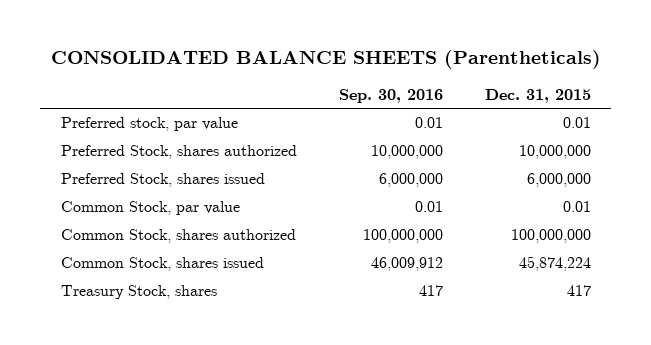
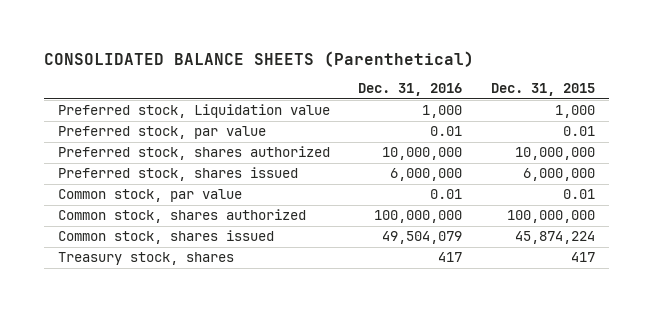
[50,50,601,70] CONSOLIDATED BALANCE SHEETS (Parentheticals) -> [44,50,475,67] CONSOLIDATED BALANCE SHEETS (Parenthetical)
[338,88,443,103] Sep. 30, 2016 -> none
none -> [358,83,463,97] Dec. 31, 2016
none -> [58,104,331,119] Preferred stock, Liquidation value
[60,145,297,160] Preferred Stock, shares authorized -> [58,146,331,161] Preferred stock, shares authorized
[60,173,265,188] Preferred Stock, shares issued -> [58,167,299,182] Preferred stock, shares issued
[60,201,240,216] Common Stock, par value -> [58,189,243,203] Common stock, par value
[60,229,296,244] Common Stock, shares authorized -> [58,209,307,224] Common stock, shares authorized
[60,257,264,272] Common Stock, shares issued -> [58,230,275,245] Common stock, shares issued
[60,285,217,300] Treasury Stock, shares -> [58,252,235,266] Treasury stock, shares

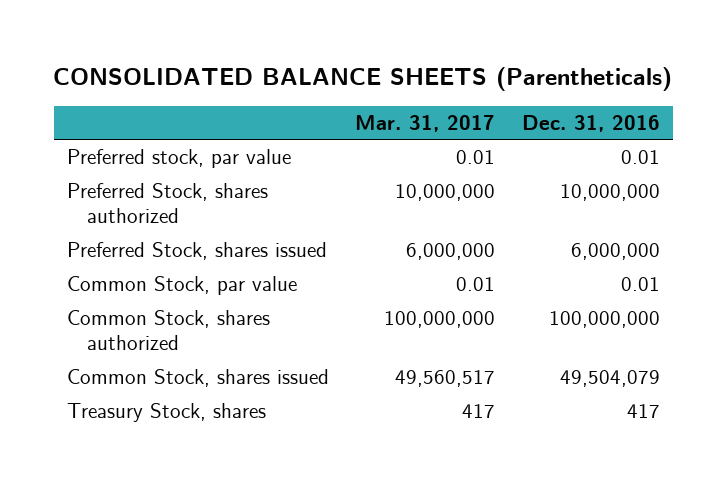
[44,50,475,67] CONSOLIDATED BALANCE SHEETS (Parenthetical) -> [53,67,673,92] CONSOLIDATED BALANCE SHEETS (Parentheticals)
[490,83,595,97] Dec. 31, 2015 -> none
none -> [355,114,496,132] Mar. 31, 2017
[58,104,331,119] Preferred stock, Liquidation value -> none
[58,146,331,161] Preferred stock, shares authorized -> [66,182,268,223] Preferred Stock, shares authorized
[58,167,299,182] Preferred stock, shares issued -> [66,241,327,260] Preferred Stock, shares issued
[58,189,243,203] Common stock, par value -> [66,275,297,295] Common Stock, par value
[58,209,307,224] Common stock, shares authorized -> [66,309,270,350] Common Stock, shares authorized
[58,230,275,245] Common stock, shares issued -> [66,368,329,387] Common Stock, shares issued
[58,252,235,266] Treasury stock, shares -> [66,402,266,422] Treasury Stock, shares

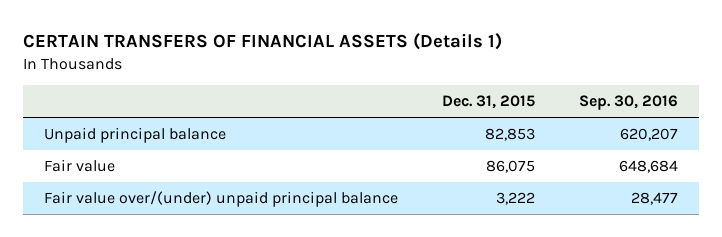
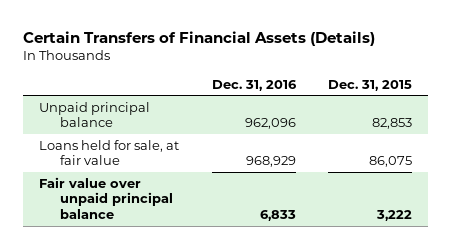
[22,33,502,51] CERTAIN TRANSFERS OF FINANCIAL ASSETS (Details 1) -> [23,31,376,47] Certain Transfers of Financial Assets (Details)
[578,95,678,111] Sep. 30, 2016 -> none
none -> [211,79,297,91] Dec. 31, 2016
[44,159,116,173] Fair value -> [39,139,180,166] Loans held for sale, at fair value
[44,191,399,208] Fair value over/(under) unpaid principal balance -> [39,176,173,220] Fair value over unpaid principal balance

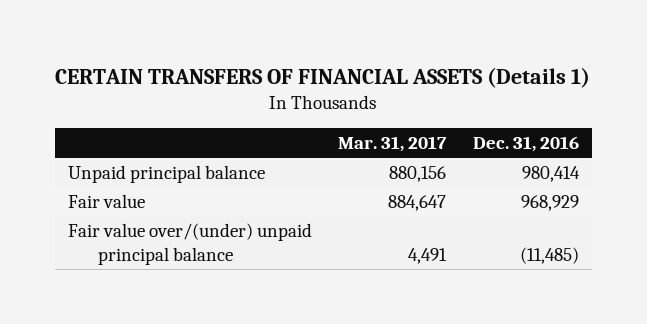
[23,31,376,47] Certain Transfers of Financial Assets (Details) -> [55,66,591,88] CERTAIN TRANSFERS OF FINANCIAL ASSETS (Details 1)
[328,79,413,91] Dec. 31, 2015 -> none
none -> [338,135,448,152] Mar. 31, 2017
[244,118,296,130] 962,096 -> [521,165,580,182] 980,414
[39,139,180,166] Loans held for sale, at fair value -> [68,193,146,208] Fair value
[39,176,173,220] Fair value over unpaid principal balance -> [68,222,313,265] Fair value over/(under) unpaid principal balance
[259,210,296,222] 6,833 -> [519,246,579,264] (11,485)

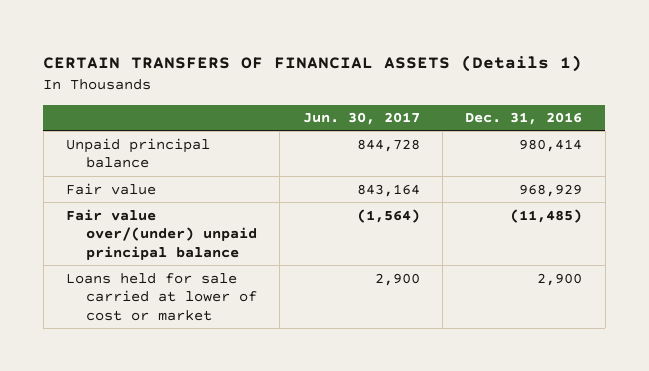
[338,135,448,152] Mar. 31, 2017 -> none
none -> [302,112,420,126] Jun. 30, 2017
none -> [66,272,258,322] Loans held for sale carried at lower of cost or market

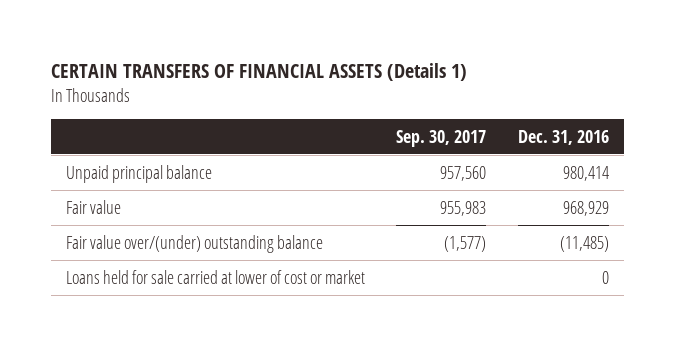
[302,112,420,126] Jun. 30, 2017 -> none
none -> [396,129,487,147] Sep. 30, 2017
[66,208,258,261] Fair value over/(under) unpaid principal balance -> [66,234,324,253] Fair value over/(under) outstanding balance
[537,272,583,286] 2,900 -> [601,270,609,284] 0

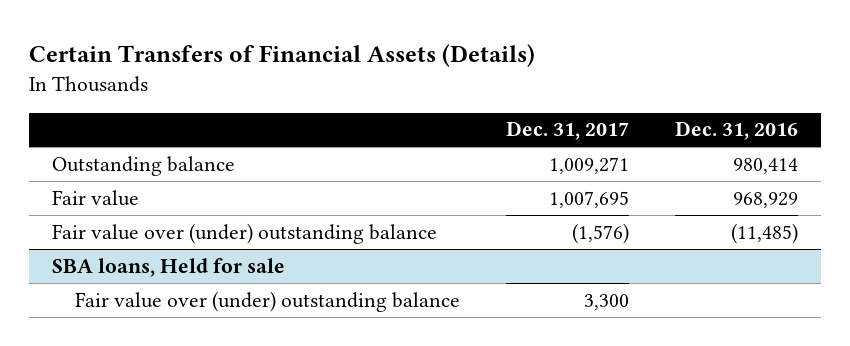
[50,62,467,81] CERTAIN TRANSFERS OF FINANCIAL ASSETS (Details 1) -> [28,44,535,68] Certain Transfers of Financial Assets (Details)
[396,129,487,147] Sep. 30, 2017 -> none
none -> [505,121,629,141] Dec. 31, 2017
[66,164,213,183] Unpaid principal balance -> [51,155,235,176] Outstanding balance
[66,269,366,284] Loans held for sale carried at lower of cost or market -> none
[66,234,324,253] Fair value over/(under) outstanding balance -> [51,222,437,244] Fair value over (under) outstanding balance
none -> [51,257,285,277] SBA loans, Held for sale
none -> [74,290,460,312] Fair value over (under) outstanding balance

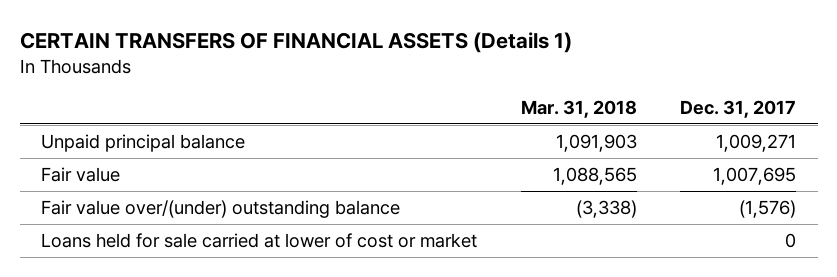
[28,44,535,68] Certain Transfers of Financial Assets (Details) -> [19,32,572,54] CERTAIN TRANSFERS OF FINANCIAL ASSETS (Details 1)
[674,121,798,141] Dec. 31, 2016 -> none
none -> [520,99,637,118] Mar. 31, 2018
[51,155,235,176] Outstanding balance -> [41,133,246,152] Unpaid principal balance
[51,257,285,277] SBA loans, Held for sale -> none
[74,290,460,312] Fair value over (under) outstanding balance -> none
[51,222,437,244] Fair value over (under) outstanding balance -> [41,199,401,218] Fair value over/(under) outstanding balance
none -> [41,232,478,248] Loans held for sale carried at lower of cost or market

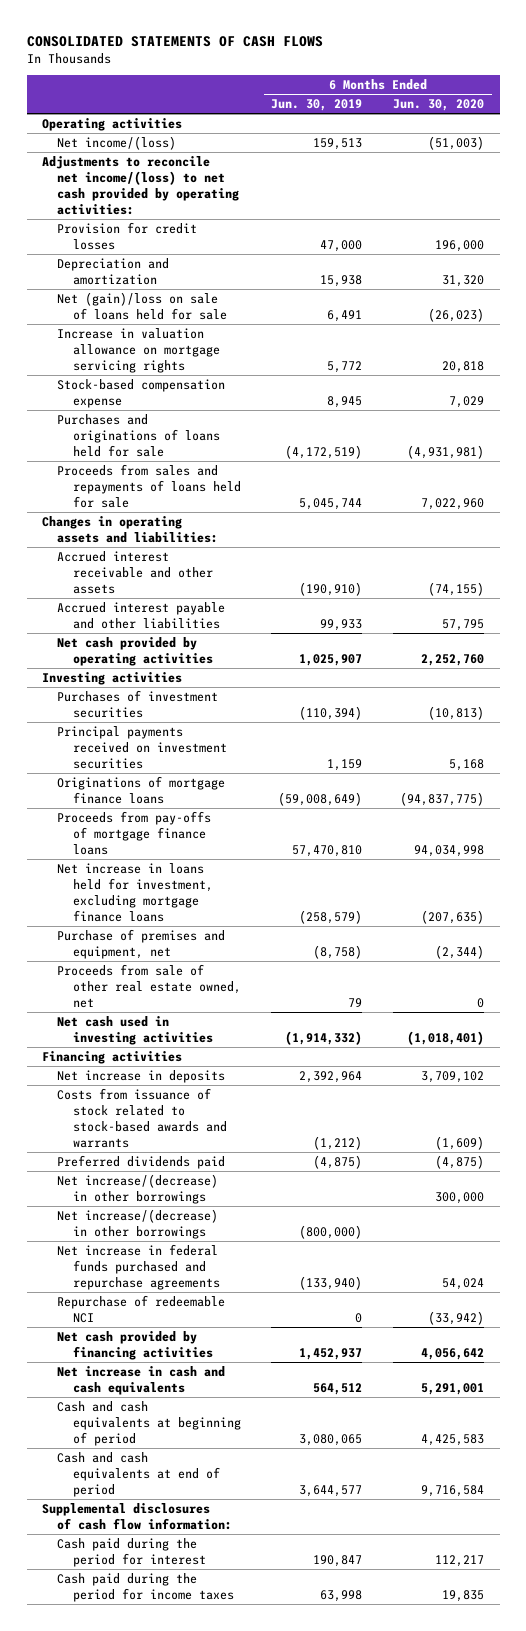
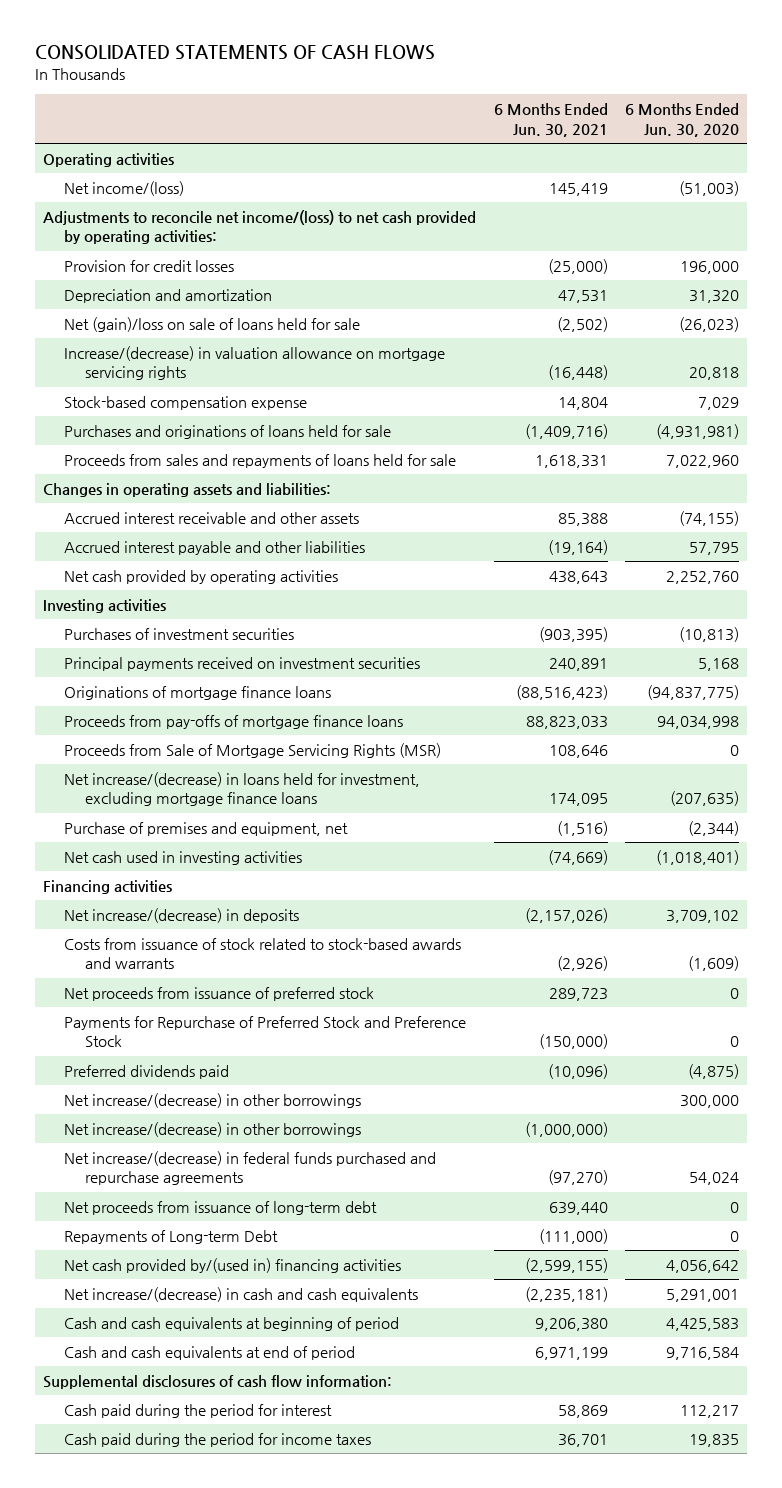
[271,98,363,111] Jun. 30, 2019 -> none
none -> [493,103,608,137] 6 Months Ended Jun. 30, 2021
[57,327,220,373] Increase in valuation allowance on mortgage servicing rights -> [63,346,445,381] Increase/(decrease) in valuation allowance on mortgage servicing rights
none -> [63,743,441,759] Proceeds from Sale of Mortgage Servicing Rights (MSR)
[57,862,213,922] Net increase in loans held for investment, excluding mortgage finance loans -> [63,772,420,807] Net increase/(decrease) in loans held for investment, excluding mortgage finance loans
[57,963,241,1008] Proceeds from sale of other real estate owned, net -> none
[57,1069,226,1083] Net increase in deposits -> [63,908,299,924] Net increase/(decrease) in deposits
none -> [63,987,374,1002] Net proceeds from issuance of preferred stock
none -> [63,1016,466,1048] Payments for Repurchase of Preferred Stock and Preference Stock
[57,1294,226,1323] Repurchase of redeemable NCI -> none
[57,1243,220,1290] Net increase in federal funds purchased and repurchase agreements -> [63,1151,436,1186] Net increase/(decrease) in federal funds purchased and repurchase agreements
none -> [63,1201,377,1216] Net proceeds from issuance of long-term debt
none -> [63,1230,278,1245] Repayments of Long-term Debt
[57,1330,213,1360] Net cash provided by financing activities -> [63,1258,401,1274] Net cash provided by/(used in) financing activities
[57,1365,226,1395] Net increase in cash and cash equivalents -> [63,1287,418,1303] Net increase/(decrease) in cash and cash equivalents

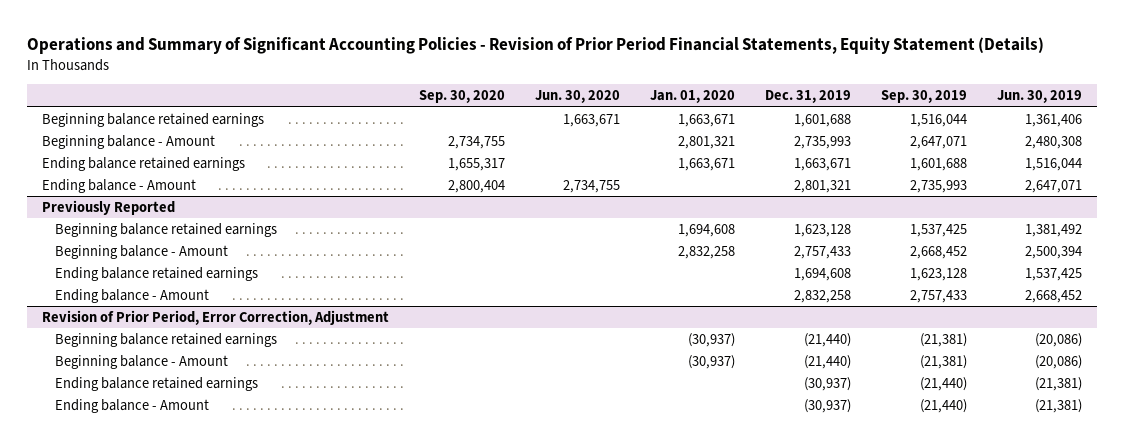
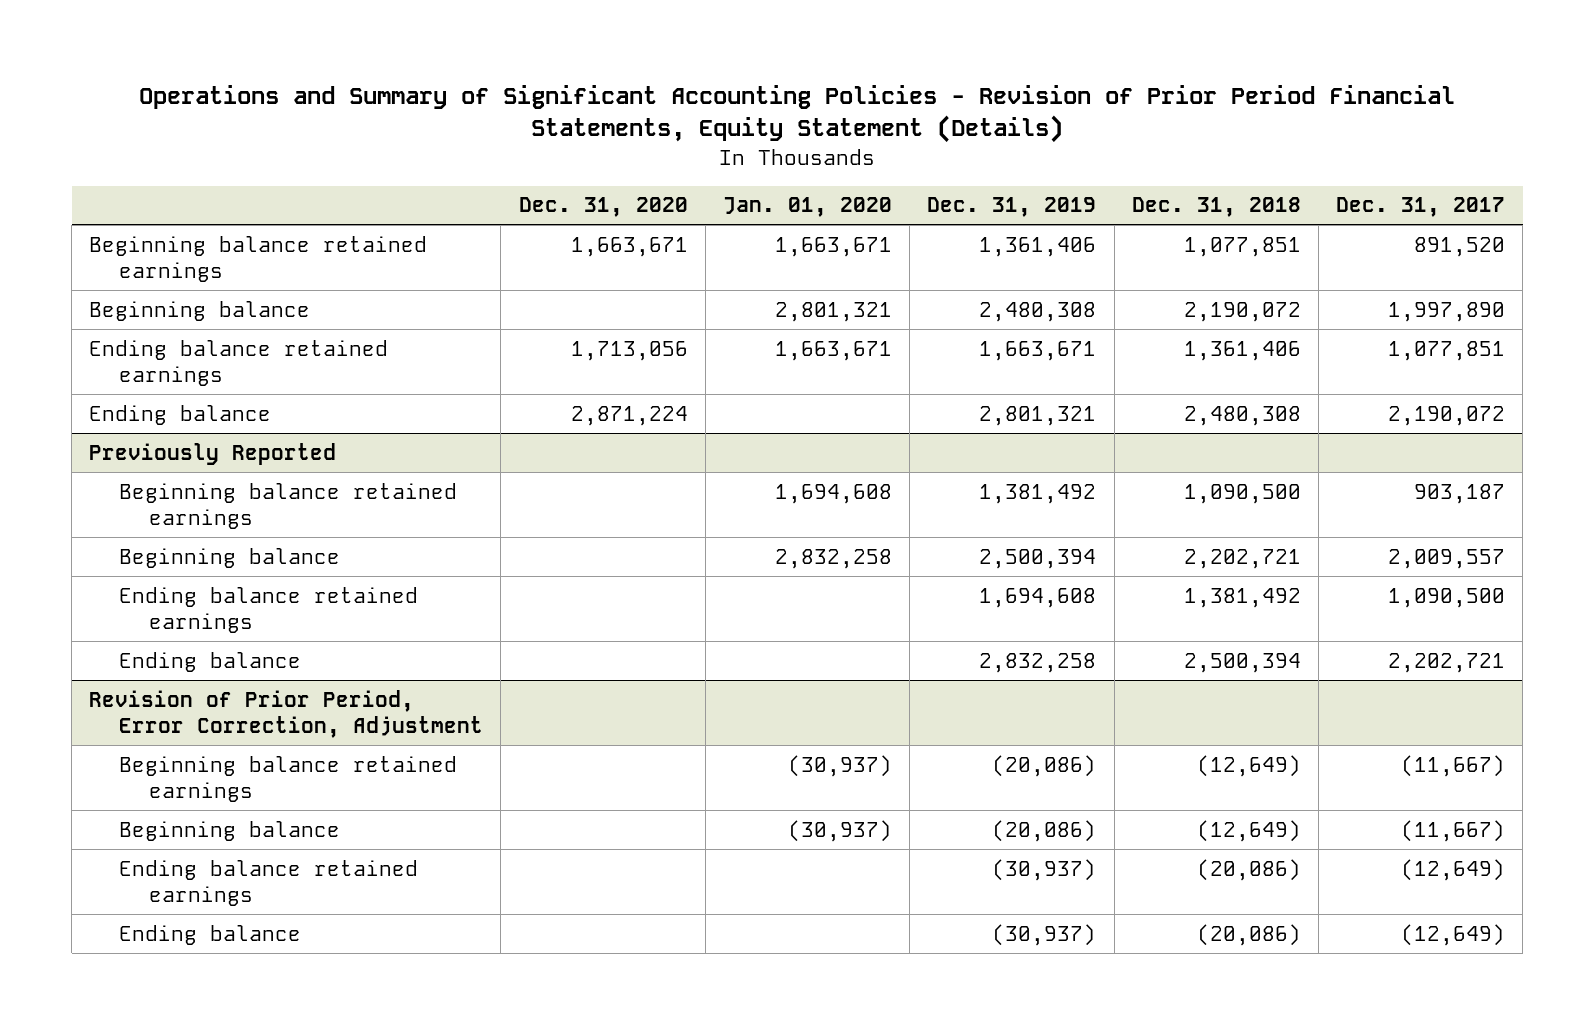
[418,90,505,104] Sep. 30, 2020 -> none
[534,90,620,104] Jun. 30, 2020 -> none
[880,90,967,104] Sep. 30, 2019 -> none
[996,90,1082,104] Jun. 30, 2019 -> none
none -> [518,197,688,218] Dec. 31, 2020
none -> [1131,197,1301,218] Dec. 31, 2018
none -> [1336,197,1506,218] Dec. 31, 2017
[793,113,851,127] 1,601,688 -> [979,236,1097,257] 1,361,406
[41,134,215,149] Beginning balance - Amount -> [89,300,311,321] Beginning balance
[793,135,851,149] 2,735,993 -> [979,301,1097,322] 2,480,308
[41,178,196,193] Ending balance - Amount -> [89,404,272,425] Ending balance
[793,223,851,237] 1,623,128 -> [979,483,1097,504] 1,381,492
[54,244,228,259] Beginning balance - Amount -> [119,547,341,568] Beginning balance
[793,245,851,259] 2,757,433 -> [979,548,1097,569] 2,500,394
[54,288,209,303] Ending balance - Amount -> [119,651,302,672] Ending balance
[803,332,851,347] (21,440) -> [992,754,1097,777] (20,086)
[54,354,228,369] Beginning balance - Amount -> [119,820,341,841] Beginning balance
[803,354,851,369] (21,440) -> [992,819,1097,842] (20,086)
[54,398,209,413] Ending balance - Amount -> [119,924,302,945] Ending balance

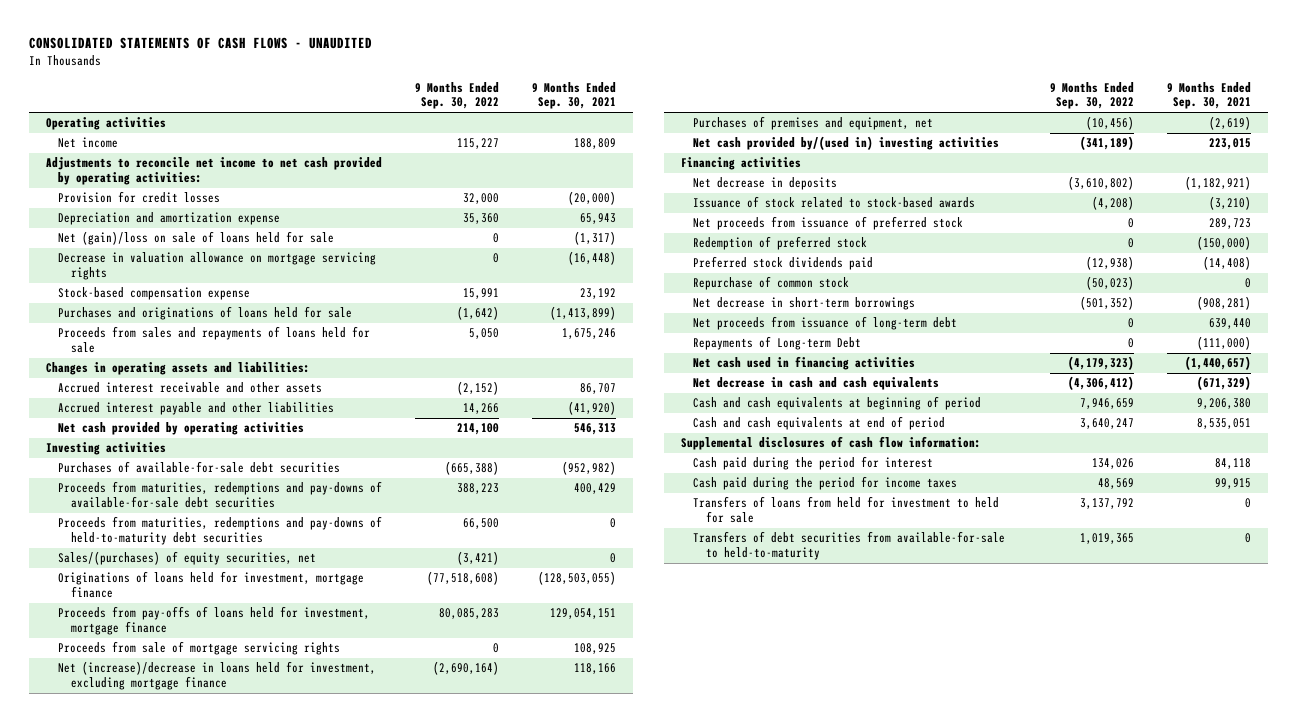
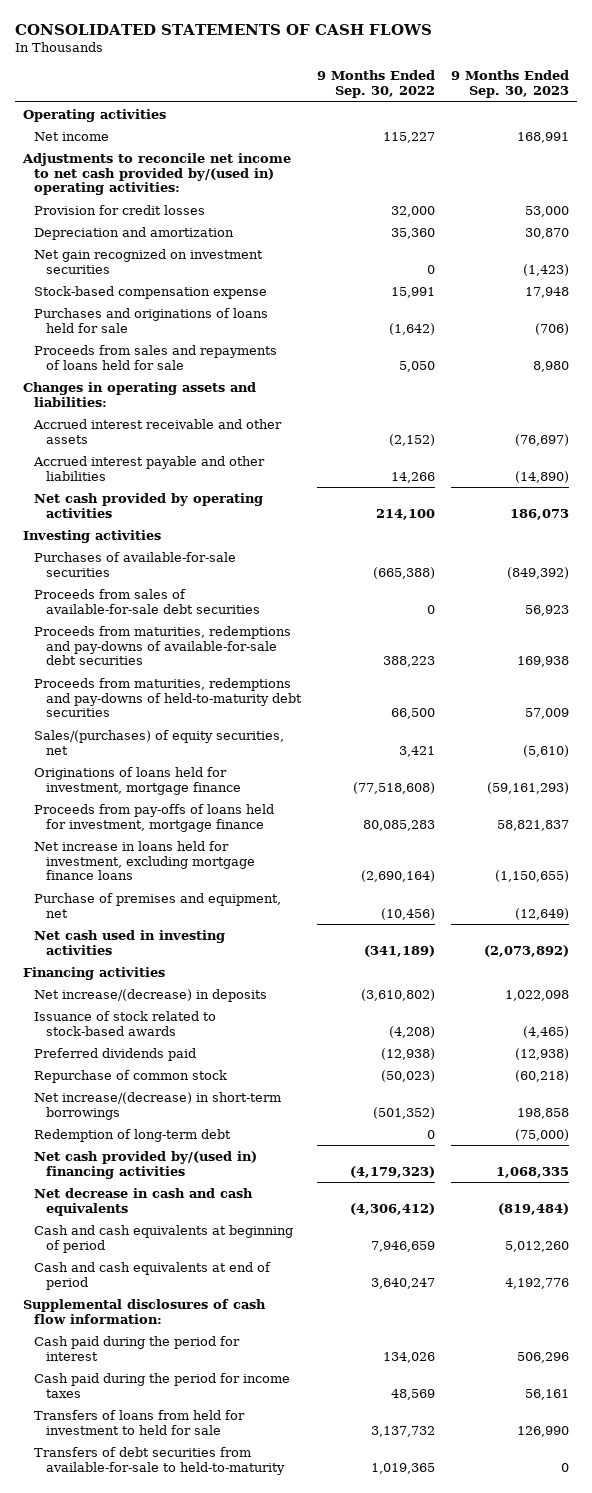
[28,37,372,50] CONSOLIDATED STATEMENTS OF CASH FLOWS - UNAUDITED -> [14,23,432,35] CONSOLIDATED STATEMENTS OF CASH FLOWS
[532,81,617,110] 9 Months Ended Sep. 30, 2021 -> none
none -> [451,70,570,98] 9 Months Ended Sep. 30, 2023
[45,157,382,185] Adjustments to reconcile net income to net cash provided by operating activities: -> [21,152,291,196] Adjustments to reconcile net income to net cash provided by/(used in) operating activities:
[58,231,335,246] Net (gain)/loss on sale of loans held for sale -> none
[58,252,377,280] Decrease in valuation allowance on mortgage servicing rights -> none
[58,212,281,226] Depreciation and amortization expense -> [34,226,235,240] Depreciation and amortization
none -> [34,248,264,274] Net gain recognized on investment securities
[58,461,341,474] Purchases of available-for-sale debt securities -> [34,551,237,577] Purchases of available-for-sale securities
none -> [34,588,261,614] Proceeds from sales of available-for-sale debt securities
[457,551,500,566] (3,421) -> [399,745,436,757] 3,421
[58,641,341,656] Proceeds from sale of mortgage servicing rights -> none
[58,661,377,690] Net (increase)/decrease in loans held for investment, excluding mortgage finance -> [34,840,256,881] Net increase in loans held for investment, excluding mortgage finance loans
[693,116,934,131] Purchases of premises and equipment, net -> [34,892,282,918] Purchase of premises and equipment, net
[693,136,1000,151] Net cash provided by/(used in) investing activities -> [34,929,226,955] Net cash used in investing activities
[693,177,838,191] Net decrease in deposits -> [34,988,268,1002] Net increase/(decrease) in deposits
[693,216,964,231] Net proceeds from issuance of preferred stock -> none
[693,236,868,251] Redemption of preferred stock -> none
[693,256,874,271] Preferred stock dividends paid -> [34,1047,197,1061] Preferred dividends paid
[693,316,958,331] Net proceeds from issuance of long-term debt -> none
[693,297,916,311] Net decrease in short-term borrowings -> [34,1091,282,1120] Net increase/(decrease) in short-term borrowings
[693,336,862,351] Repayments of Long-term Debt -> [34,1128,232,1142] Redemption of long-term debt
[693,356,916,371] Net cash used in financing activities -> [34,1150,258,1179] Net cash provided by/(used in) financing activities
[1080,498,1135,510] 3,137,792 -> [371,1425,436,1437] 3,137,732

